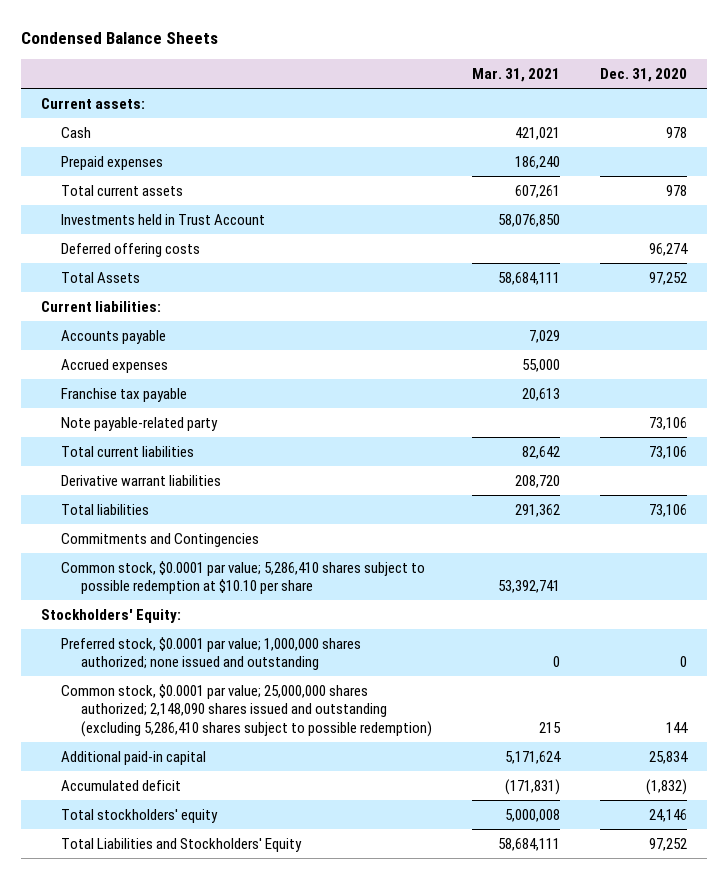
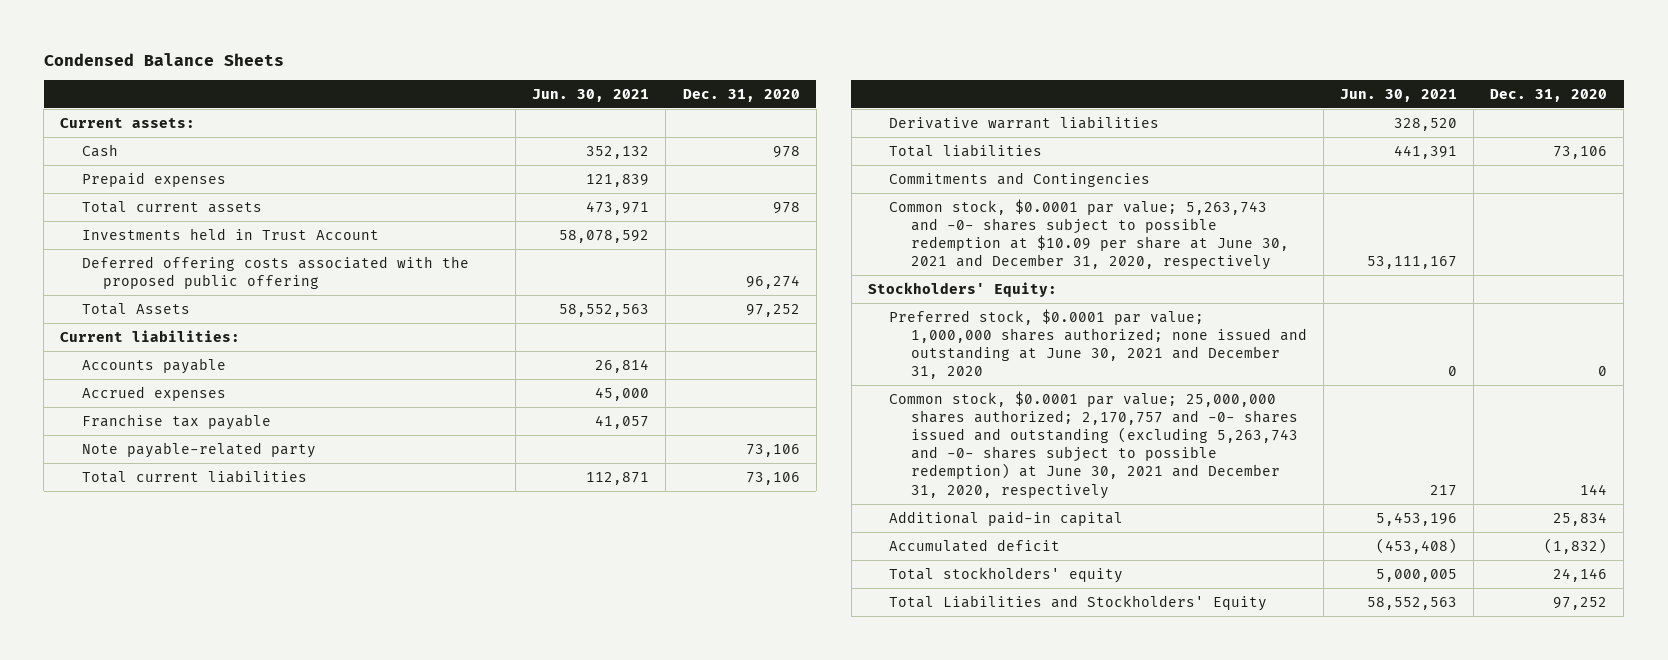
[471,67,560,82] Mar. 31, 2021 -> none
none -> [532,88,650,102] Jun. 30, 2021
[60,242,200,257] Deferred offering costs -> [81,255,469,290] Deferred offering costs associated with the proposed public offering
[60,560,425,595] Common stock, $0.0001 par value; 5,286,410 shares subject to possible redemption at $10.10 per share -> [889,198,1289,271] Common stock, $0.0001 par value; 5,263,743 and -0- shares subject to possible redemption at $10.09 per share at June 30, 2021 and December 31, 2020, respectively
[60,636,361,671] Preferred stock, $0.0001 par value; 1,000,000 shares authorized; none issued and outstanding -> [889,308,1307,380] Preferred stock, $0.0001 par value; 1,000,000 shares authorized; none issued and outstanding at June 30, 2021 and December 31, 2020
[60,683,432,737] Common stock, $0.0001 par value; 25,000,000 shares authorized; 2,148,090 shares issued and outstanding (excluding 5,286,410 shares subject to possible redemption) -> [889,390,1298,499] Common stock, $0.0001 par value; 25,000,000 shares authorized; 2,170,757 and -0- shares issued and outstanding (excluding 5,263,743 and -0- shares subject to possible redemption) at June 30, 2021 and December 31, 2020, respectively

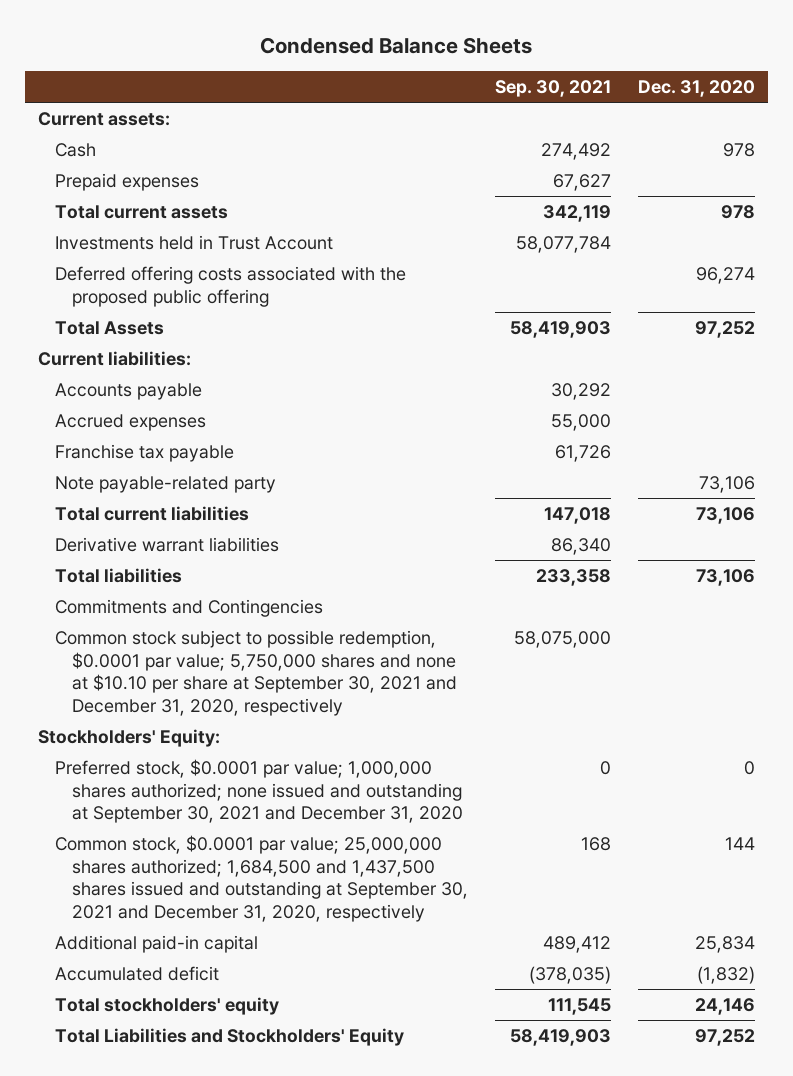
[532,88,650,102] Jun. 30, 2021 -> none
none -> [494,80,611,98] Sep. 30, 2021
[889,198,1289,271] Common stock, $0.0001 par value; 5,263,743 and -0- shares subject to possible redemption at $10.09 per share at June 30, 2021 and December 31, 2020, respectively -> [55,630,458,716] Common stock subject to possible redemption, $0.0001 par value; 5,750,000 shares and none at $10.10 per share at September 30, 2021 and December 31, 2020, respectively
[889,308,1307,380] Preferred stock, $0.0001 par value; 1,000,000 shares authorized; none issued and outstanding at June 30, 2021 and December 31, 2020 -> [55,759,464,824] Preferred stock, $0.0001 par value; 1,000,000 shares authorized; none issued and outstanding at September 30, 2021 and December 31, 2020
[889,390,1298,499] Common stock, $0.0001 par value; 25,000,000 shares authorized; 2,170,757 and -0- shares issued and outstanding (excluding 5,263,743 and -0- shares subject to possible redemption) at June 30, 2021 and December 31, 2020, respectively -> [55,835,469,922] Common stock, $0.0001 par value; 25,000,000 shares authorized; 1,684,500 and 1,437,500 shares issued and outstanding at September 30, 2021 and December 31, 2020, respectively

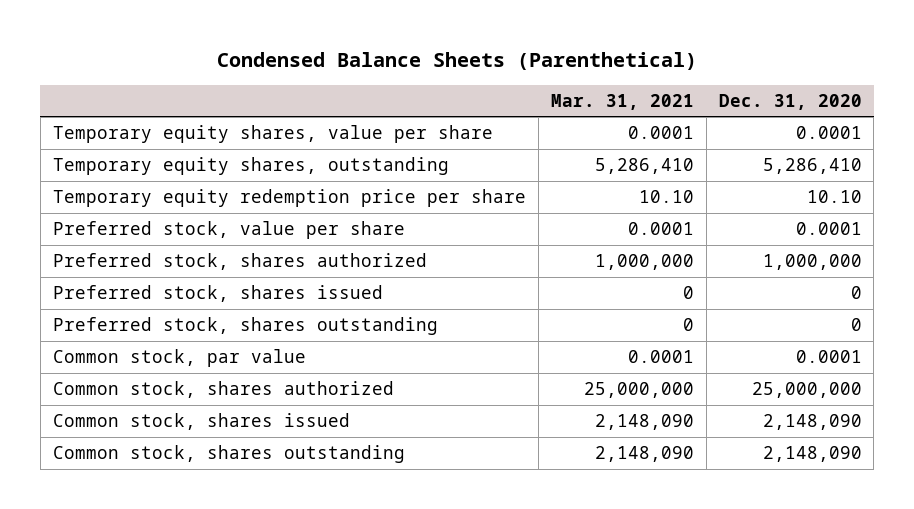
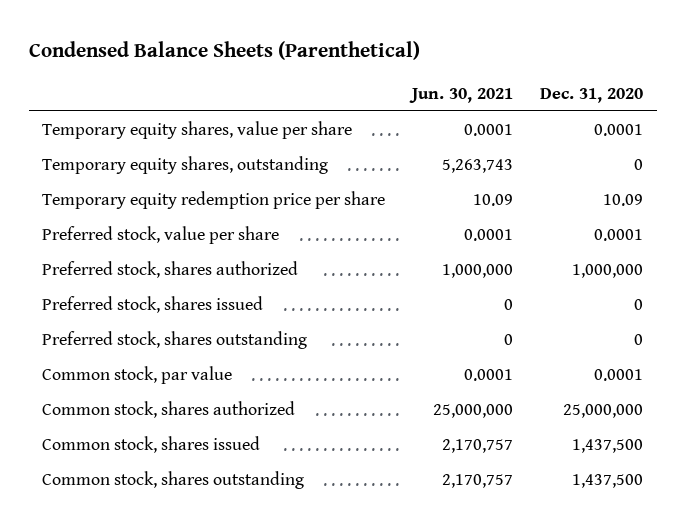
[550,93,694,110] Mar. 31, 2021 -> none
none -> [409,87,514,103] Jun. 30, 2021
[762,158,862,175] 5,286,410 -> [634,159,644,171] 0
[806,190,862,204] 10.10 -> [603,194,644,207] 10.09
[762,414,862,431] 2,148,090 -> [572,439,644,454] 1,437,500
[762,446,862,463] 2,148,090 -> [572,474,644,489] 1,437,500

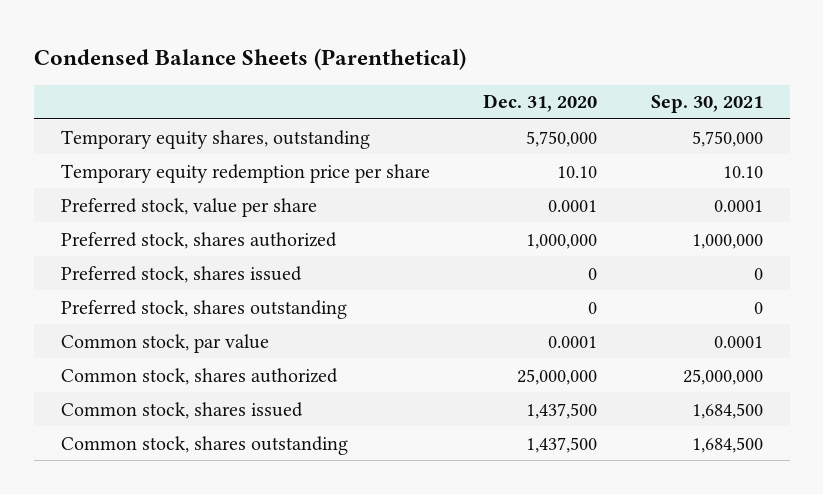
[409,87,514,103] Jun. 30, 2021 -> none
none -> [650,95,763,114] Sep. 30, 2021
[42,121,353,140] Temporary equity shares, value per share -> none
[634,159,644,171] 0 -> [526,130,598,147] 5,750,000
[603,194,644,207] 10.09 -> [557,165,598,178] 10.10

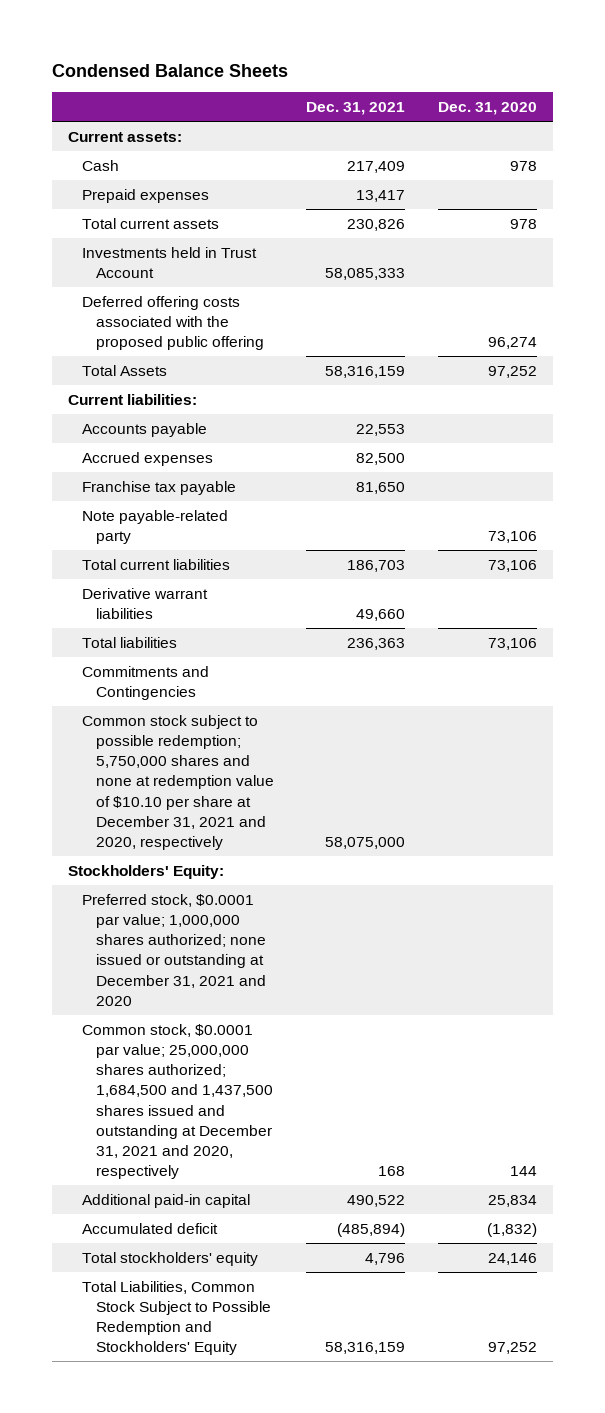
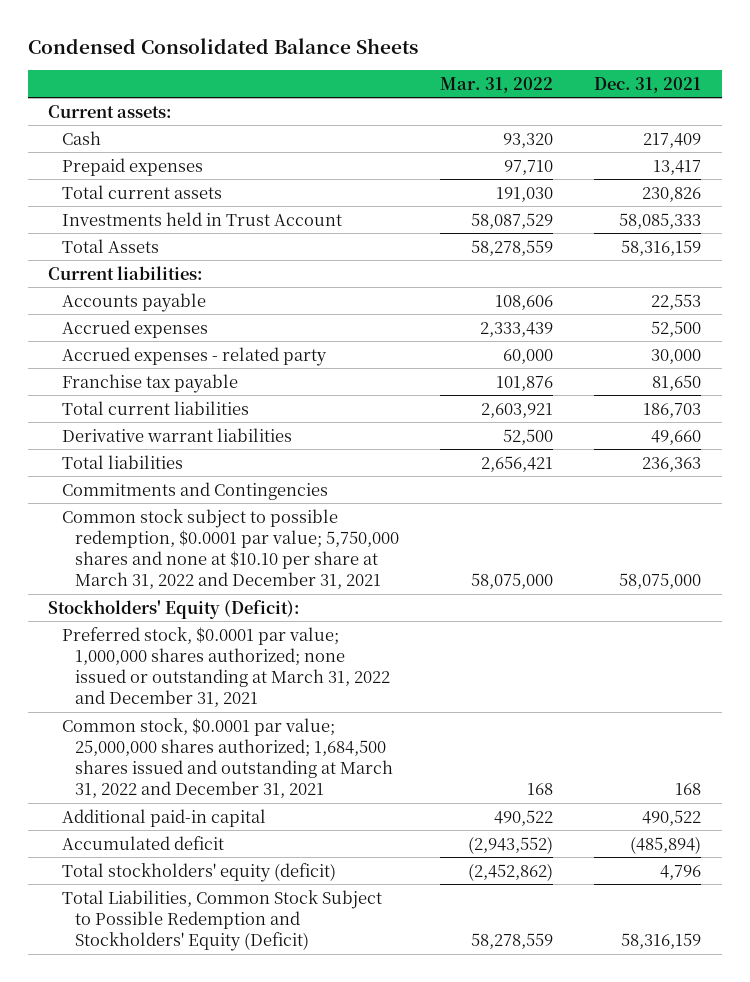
[52,63,289,77] Condensed Balance Sheets -> [27,37,418,54] Condensed Consolidated Balance Sheets
[437,102,537,116] Dec. 31, 2020 -> none
none -> [440,76,554,93] Mar. 31, 2022
[81,295,264,351] Deferred offering costs associated with the proposed public offering -> none
[356,452,406,465] 82,500 -> [651,320,702,337] 52,500
none -> [61,346,327,366] Accrued expenses - related party
[81,509,228,545] Note payable-related party -> none
[81,714,274,851] Common stock subject to possible redemption; 5,750,000 shares and none at redemption value of $10.10 per share at December 31, 2021 and 2020, respectively -> [61,508,400,590] Common stock subject to possible redemption, $0.0001 par value; 5,750,000 shares and none at $10.10 per share at March 31, 2022 and December 31, 2021
[68,864,225,879] Stockholders' Equity: -> [48,599,301,619] Stockholders' Equity (Deficit):
[81,893,266,1006] Preferred stock, $0.0001 par value; 1,000,000 shares authorized; none issued or outstanding at December 31, 2021 and 2020 -> [61,626,391,708] Preferred stock, $0.0001 par value; 1,000,000 shares authorized; none issued or outstanding at March 31, 2022 and December 31, 2021
[81,1023,273,1180] Common stock, $0.0001 par value; 25,000,000 shares authorized; 1,684,500 and 1,437,500 shares issued and outstanding at December 31, 2021 and 2020, respectively -> [61,717,394,799] Common stock, $0.0001 par value; 25,000,000 shares authorized; 1,684,500 shares issued and outstanding at March 31, 2022 and December 31, 2021
[81,1251,258,1266] Total stockholders' equity -> [61,862,336,882] Total stockholders' equity (deficit)
[81,1280,271,1356] Total Liabilities, Common Stock Subject to Possible Redemption and Stockholders' Equity -> [61,889,382,952] Total Liabilities, Common Stock Subject to Possible Redemption and Stockholders' Equity (Deficit)

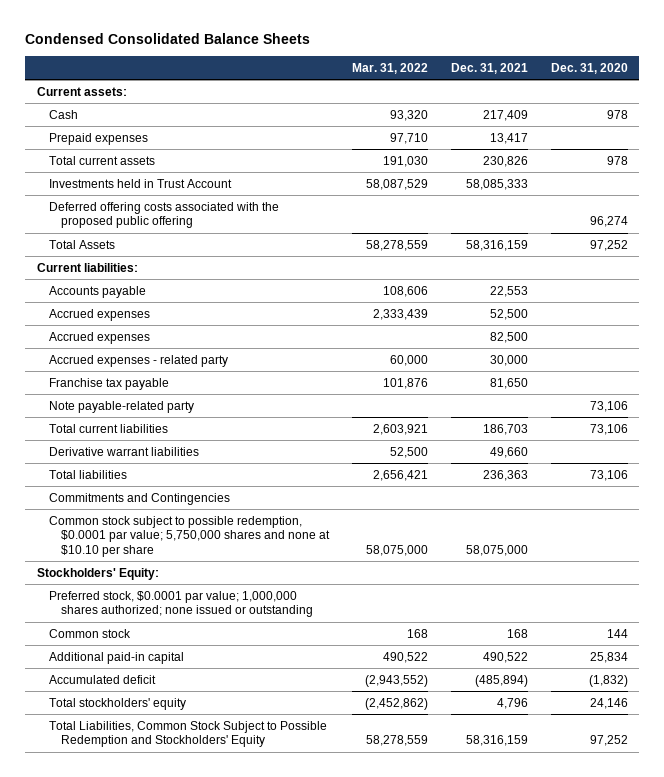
none -> [550,62,628,74] Dec. 31, 2020
none -> [48,201,279,229] Deferred offering costs associated with the proposed public offering
none -> [48,331,150,344] Accrued expenses
none -> [48,400,194,413] Note payable-related party
[61,508,400,590] Common stock subject to possible redemption, $0.0001 par value; 5,750,000 shares and none at $10.10 per share at March 31, 2022 and December 31, 2021 -> [48,515,330,557] Common stock subject to possible redemption, $0.0001 par value; 5,750,000 shares and none at $10.10 per share
[48,599,301,619] Stockholders' Equity (Deficit): -> [36,567,159,580] Stockholders' Equity:
[61,626,391,708] Preferred stock, $0.0001 par value; 1,000,000 shares authorized; none issued or outstanding at March 31, 2022 and December 31, 2021 -> [48,590,313,618] Preferred stock, $0.0001 par value; 1,000,000 shares authorized; none issued or outstanding
[61,717,394,799] Common stock, $0.0001 par value; 25,000,000 shares authorized; 1,684,500 shares issued and outstanding at March 31, 2022 and December 31, 2021 -> [48,628,131,638] Common stock
[61,862,336,882] Total stockholders' equity (deficit) -> [48,697,186,710] Total stockholders' equity
[61,889,382,952] Total Liabilities, Common Stock Subject to Possible Redemption and Stockholders' Equity (Deficit) -> [48,720,327,748] Total Liabilities, Common Stock Subject to Possible Redemption and Stockholders' Equity

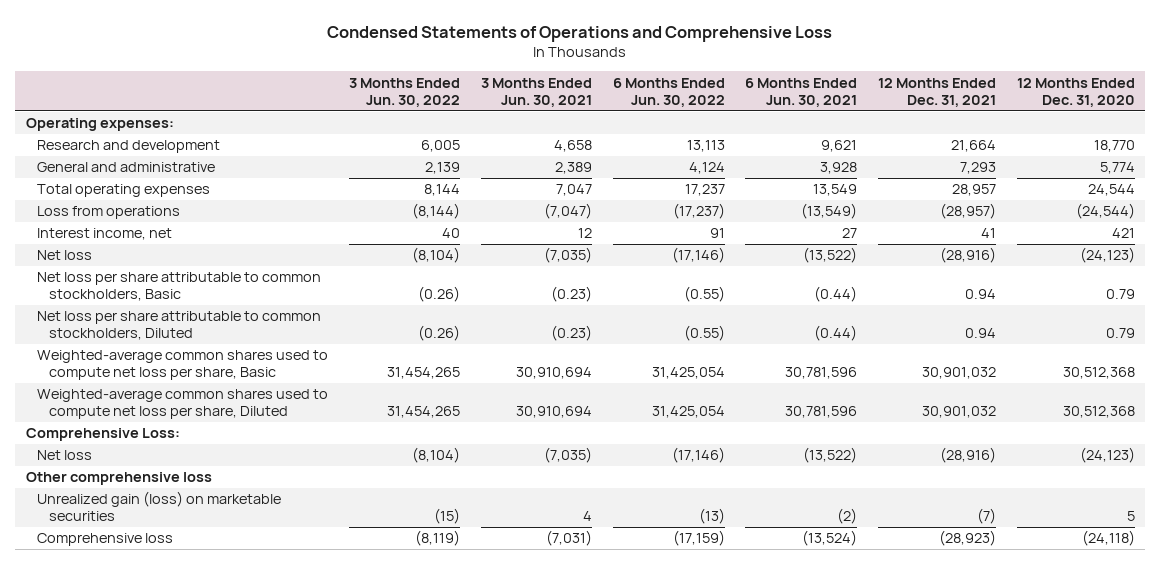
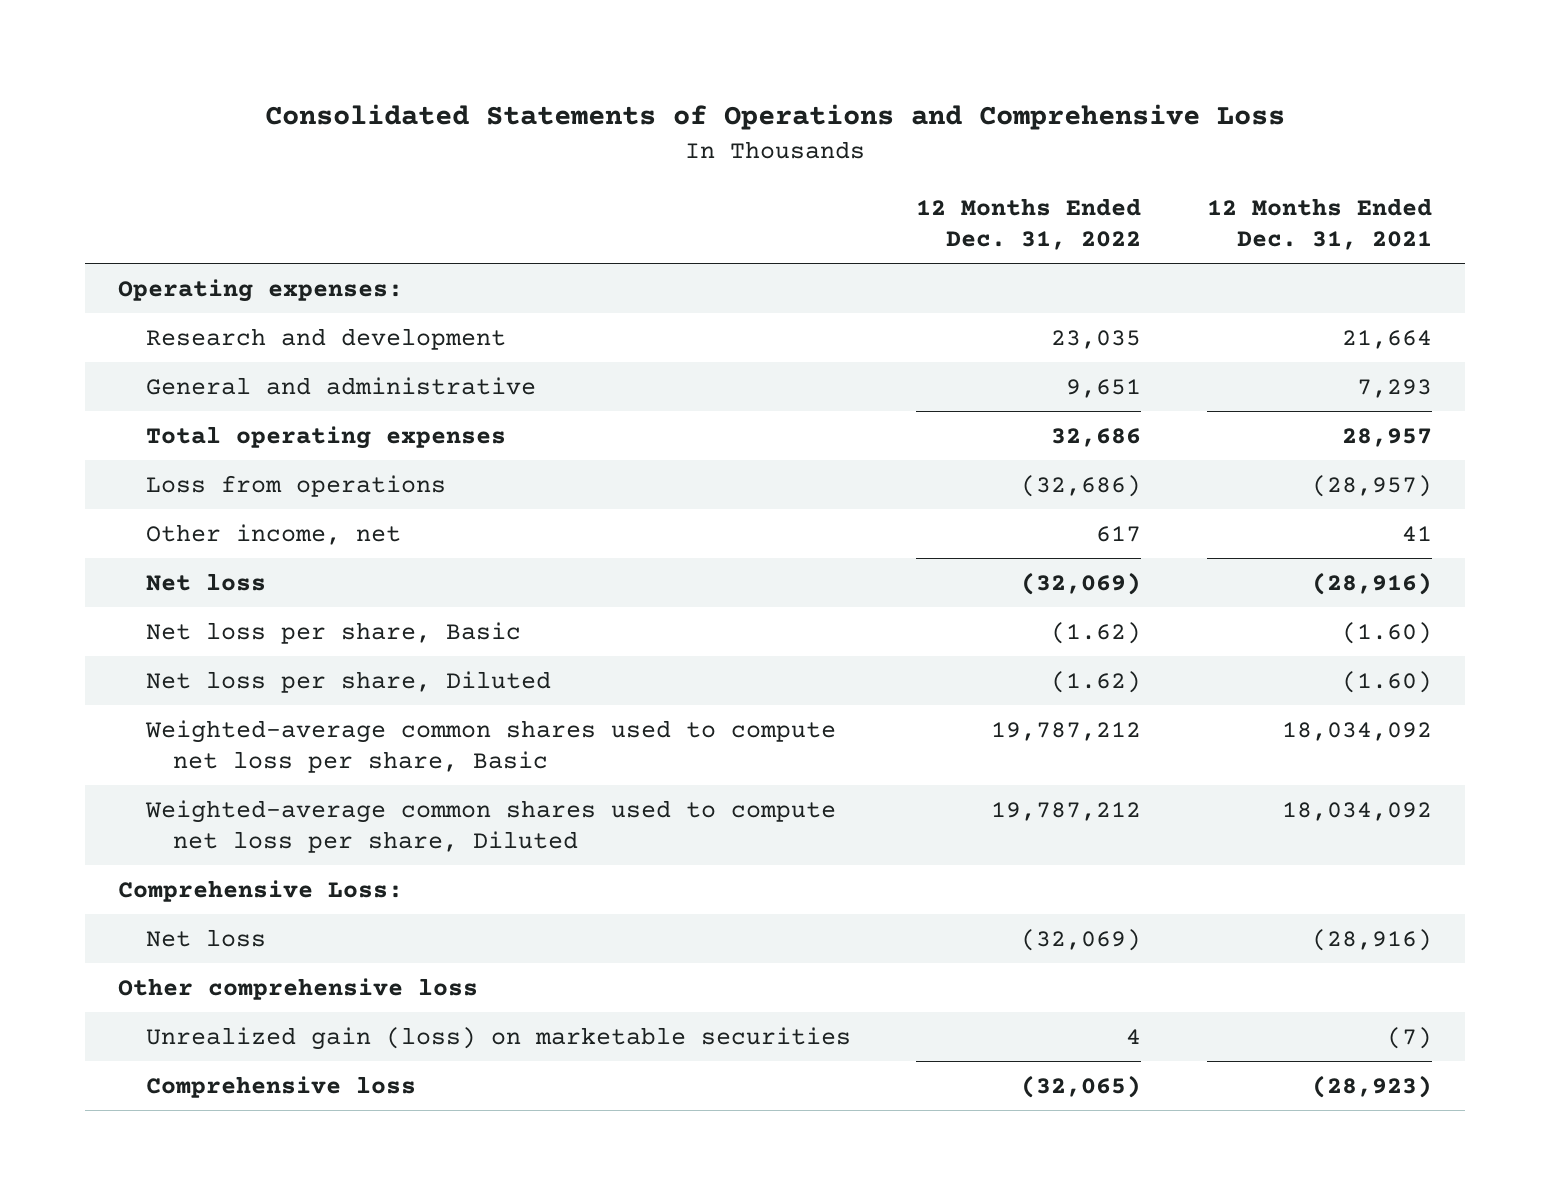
[327,25,833,42] Condensed Statements of Operations and Comprehensive Loss -> [264,103,1285,130] Consolidated Statements of Operations and Comprehensive Loss
[349,77,461,107] 3 Months Ended Jun. 30, 2022 -> none
[480,77,592,107] 3 Months Ended Jun. 30, 2021 -> none
[612,77,725,107] 6 Months Ended Jun. 30, 2022 -> none
[745,77,858,107] 6 Months Ended Jun. 30, 2021 -> none
[1016,77,1135,107] 12 Months Ended Dec. 31, 2020 -> none
none -> [916,197,1142,250] 12 Months Ended Dec. 31, 2022
[37,228,173,241] Interest income, net -> [145,523,401,545] Other income, net
[37,272,322,302] Net loss per share attributable to common stockholders, Basic -> [145,621,521,644] Net loss per share, Basic
[964,289,996,300] 0.94 -> [1341,621,1432,644] (1.60)
[37,311,322,341] Net loss per share attributable to common stockholders, Diluted -> [145,670,551,693] Net loss per share, Diluted
[964,328,996,339] 0.94 -> [1341,670,1432,693] (1.60)
[921,367,996,380] 30,901,032 -> [1281,721,1432,741] 18,034,092
[921,406,996,419] 30,901,032 -> [1281,801,1432,821] 18,034,092

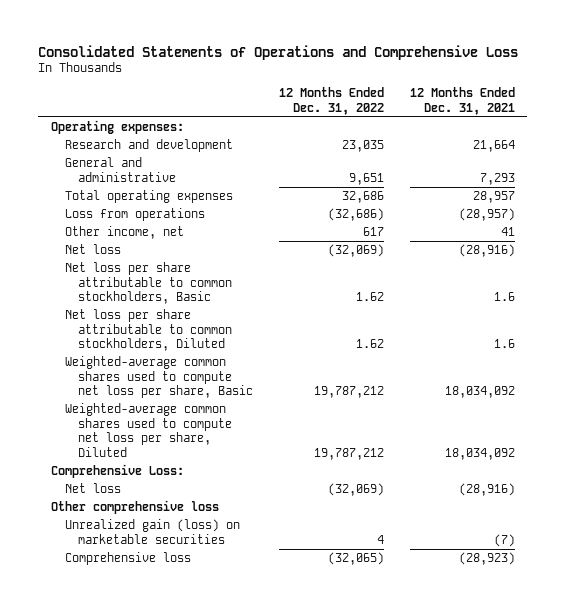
[145,621,521,644] Net loss per share, Basic -> [64,262,233,305] Net loss per share attributable to common stockholders, Basic
[1051,621,1142,644] (1.62) -> [355,292,384,302] 1.62
[1341,621,1432,644] (1.60) -> [493,292,515,302] 1.6
[145,670,551,693] Net loss per share, Diluted -> [64,309,233,352] Net loss per share attributable to common stockholders, Diluted
[1051,670,1142,693] (1.62) -> [355,339,384,349] 1.62
[1341,670,1432,693] (1.60) -> [493,339,515,349] 1.6

